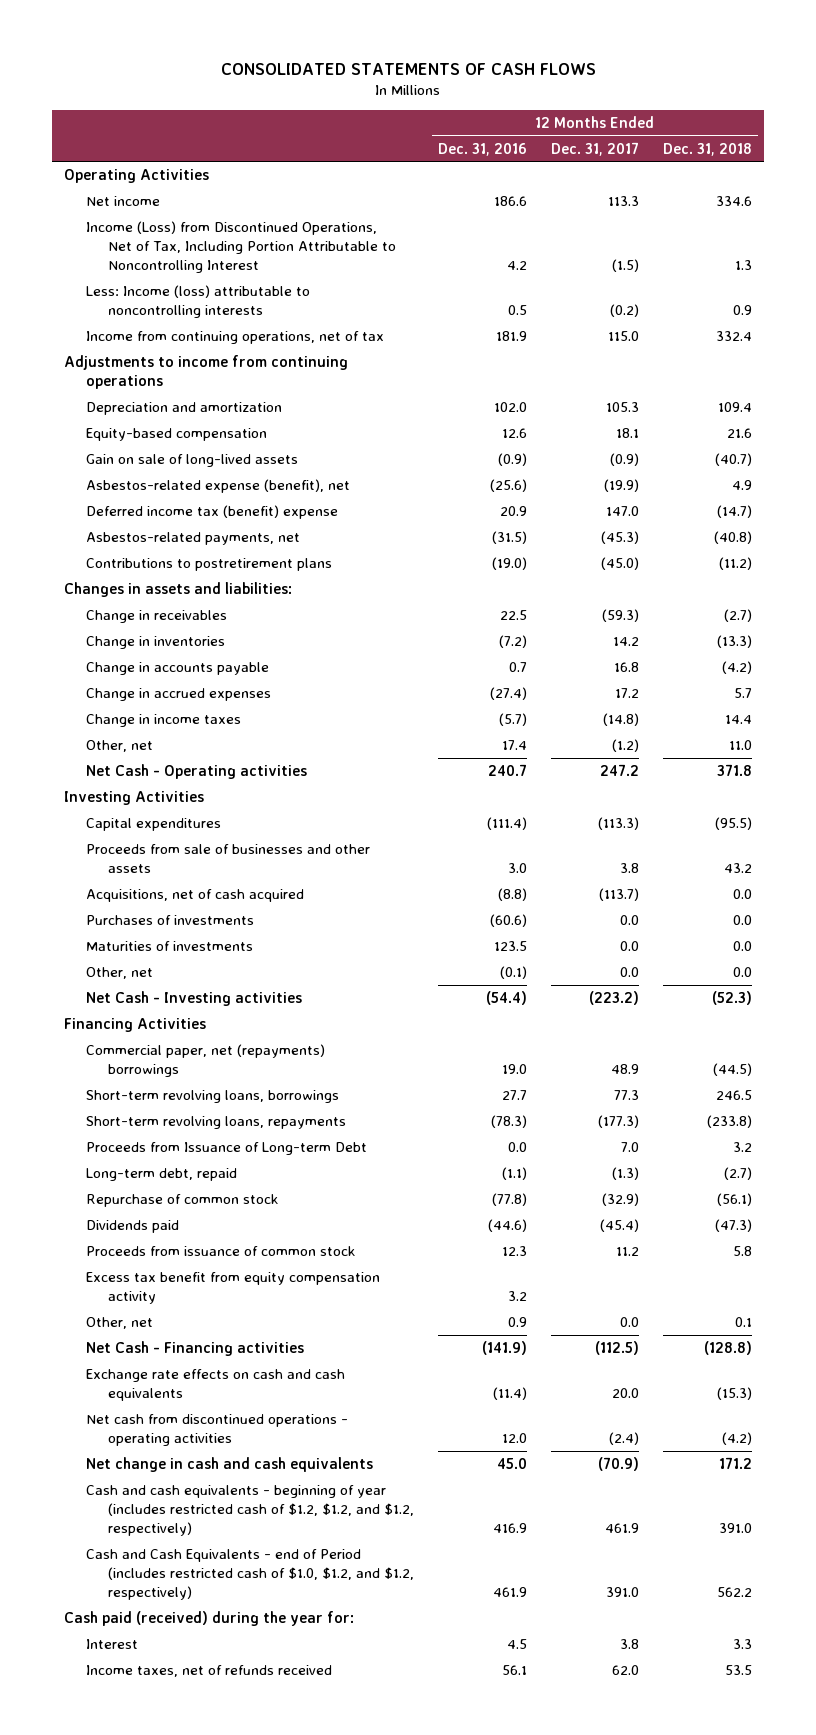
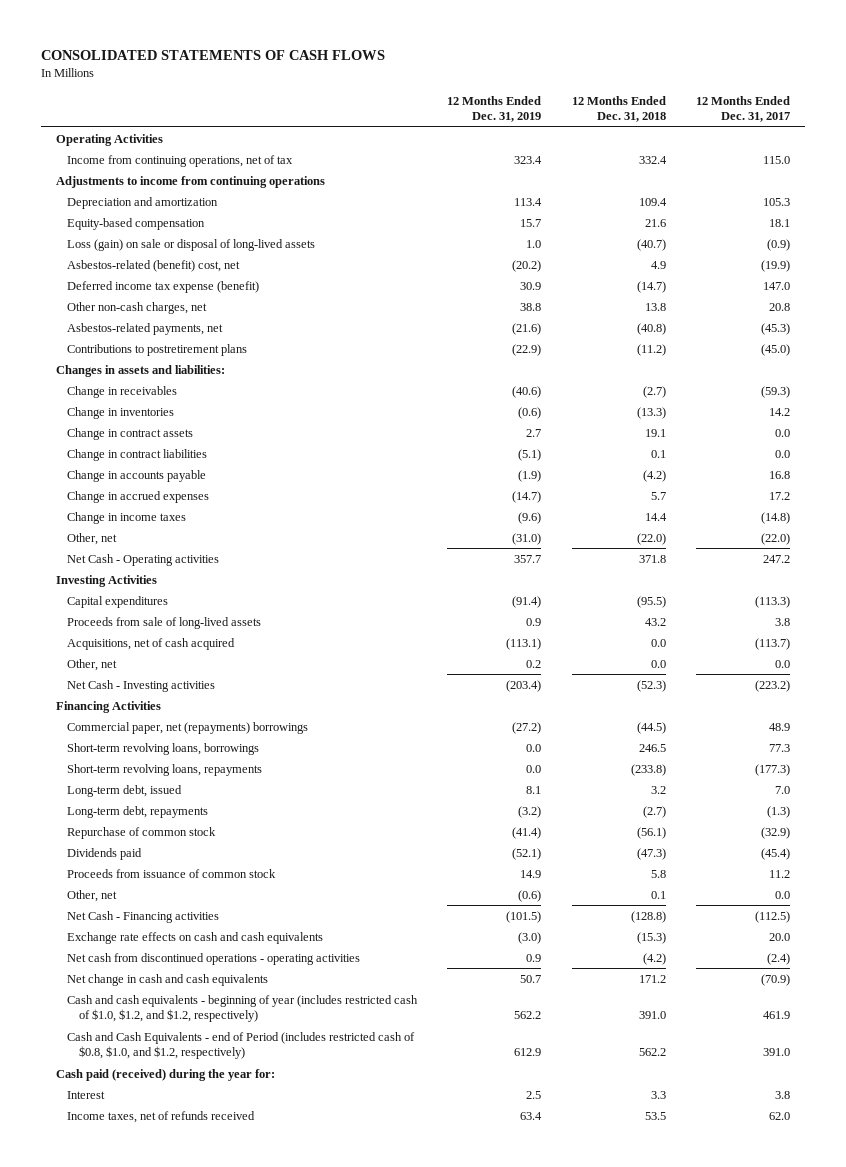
[437,142,527,156] Dec. 31, 2016 -> none
none -> [447,95,542,123] 12 Months Ended Dec. 31, 2019
[85,195,160,206] Net income -> none
[85,220,396,273] Income (Loss) from Discontinued Operations, Net of Tax, Including Portion Attributable to Noncontrolling Interest -> none
[85,284,310,318] Less: Income (loss) attributable to noncontrolling interests -> none
[85,453,298,467] Gain on sale of long-lived assets -> [67,238,316,251] Loss (gain) on sale or disposal of long-lived assets
[85,478,350,493] Asbestos-related expense (benefit), net -> [67,259,241,272] Asbestos-related (benefit) cost, net
[85,504,338,519] Deferred income tax (benefit) expense -> [67,280,260,293] Deferred income tax expense (benefit)
none -> [67,301,208,314] Other non-cash charges, net
none -> [67,427,194,440] Change in contract assets
none -> [67,448,208,461] Change in contract liabilities
[612,738,640,752] (1.2) -> [760,532,790,545] (22.0)
[729,739,753,750] 11.0 -> [636,532,666,545] (22.0)
[85,843,370,873] Proceeds from sale of businesses and other assets -> [67,616,262,629] Proceeds from sale of long-lived assets
[85,914,254,925] Purchases of investments -> none
[85,940,253,951] Maturities of investments -> none
[85,1141,367,1155] Proceeds from Issuance of Long-term Debt -> [67,784,183,797] Long-term debt, issued
[85,1167,237,1181] Long-term debt, repaid -> [67,805,209,818] Long-term debt, repayments
[85,1271,380,1304] Excess tax benefit from equity compensation activity -> none
[85,1484,414,1536] Cash and cash equivalents - beginning of year (includes restricted cash of $1.2, $1.2, and $1.2, respectively) -> [67,994,419,1023] Cash and cash equivalents - beginning of year (includes restricted cash of $1.0, $1.2, and $1.2, respectively)
[85,1548,414,1600] Cash and Cash Equivalents - end of Period (includes restricted cash of $1.0, $1.2, and $1.2, respectively) -> [67,1031,416,1060] Cash and Cash Equivalents - end of Period (includes restricted cash of $0.8, $1.0, and $1.2, respectively)

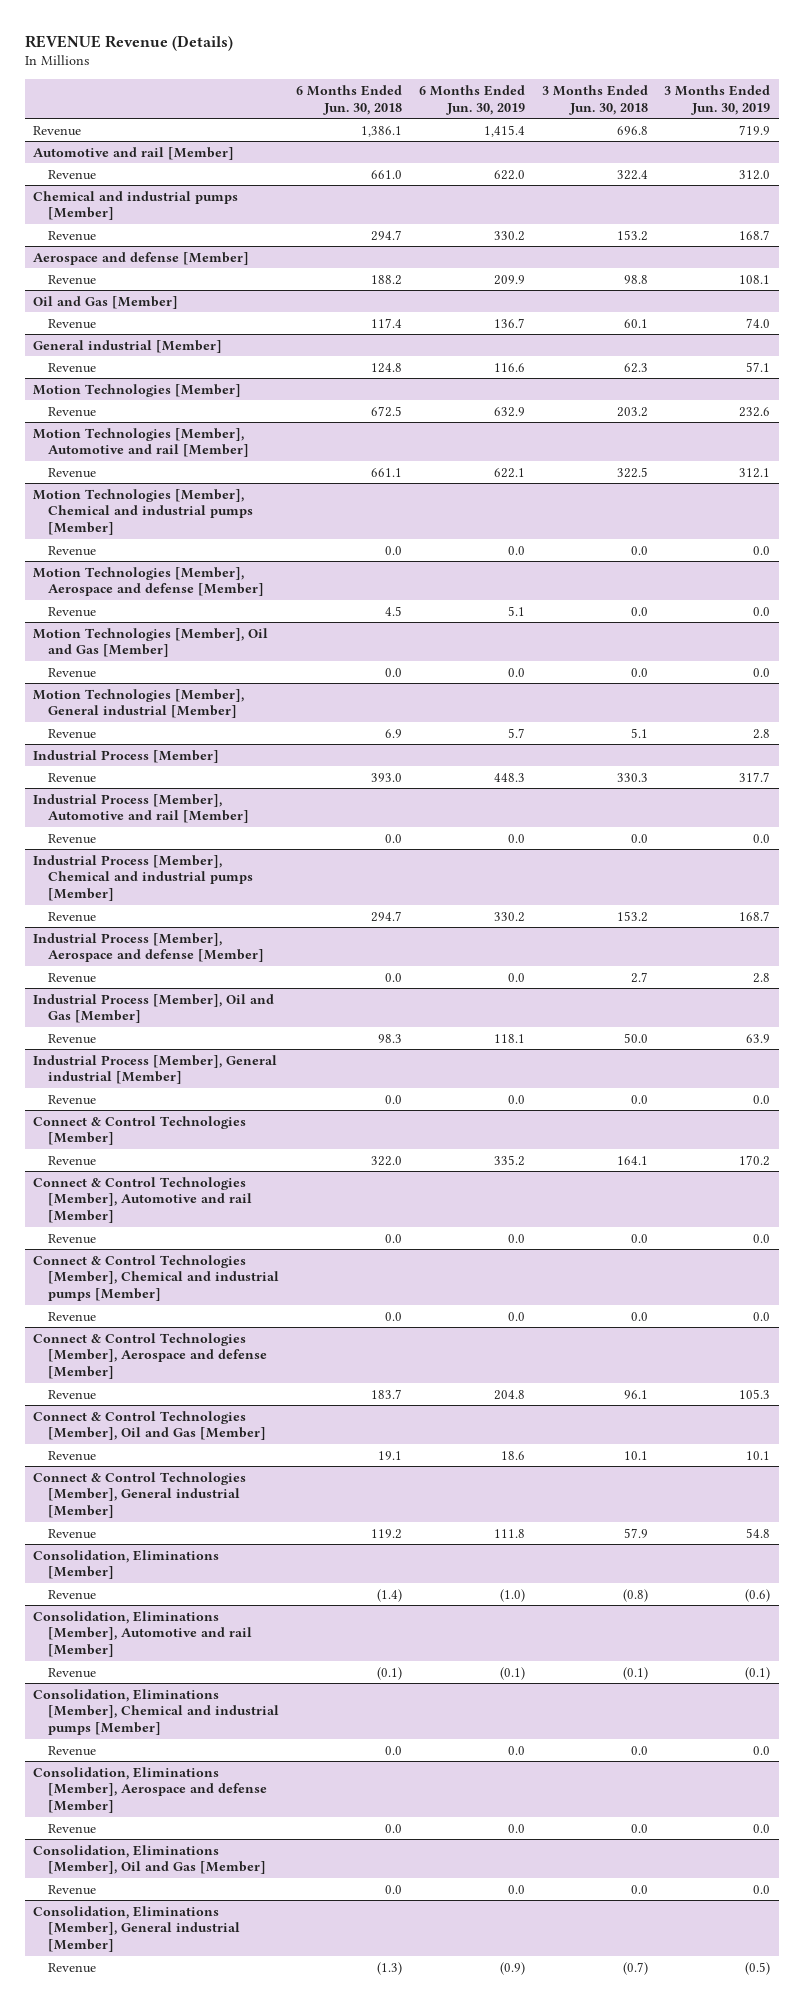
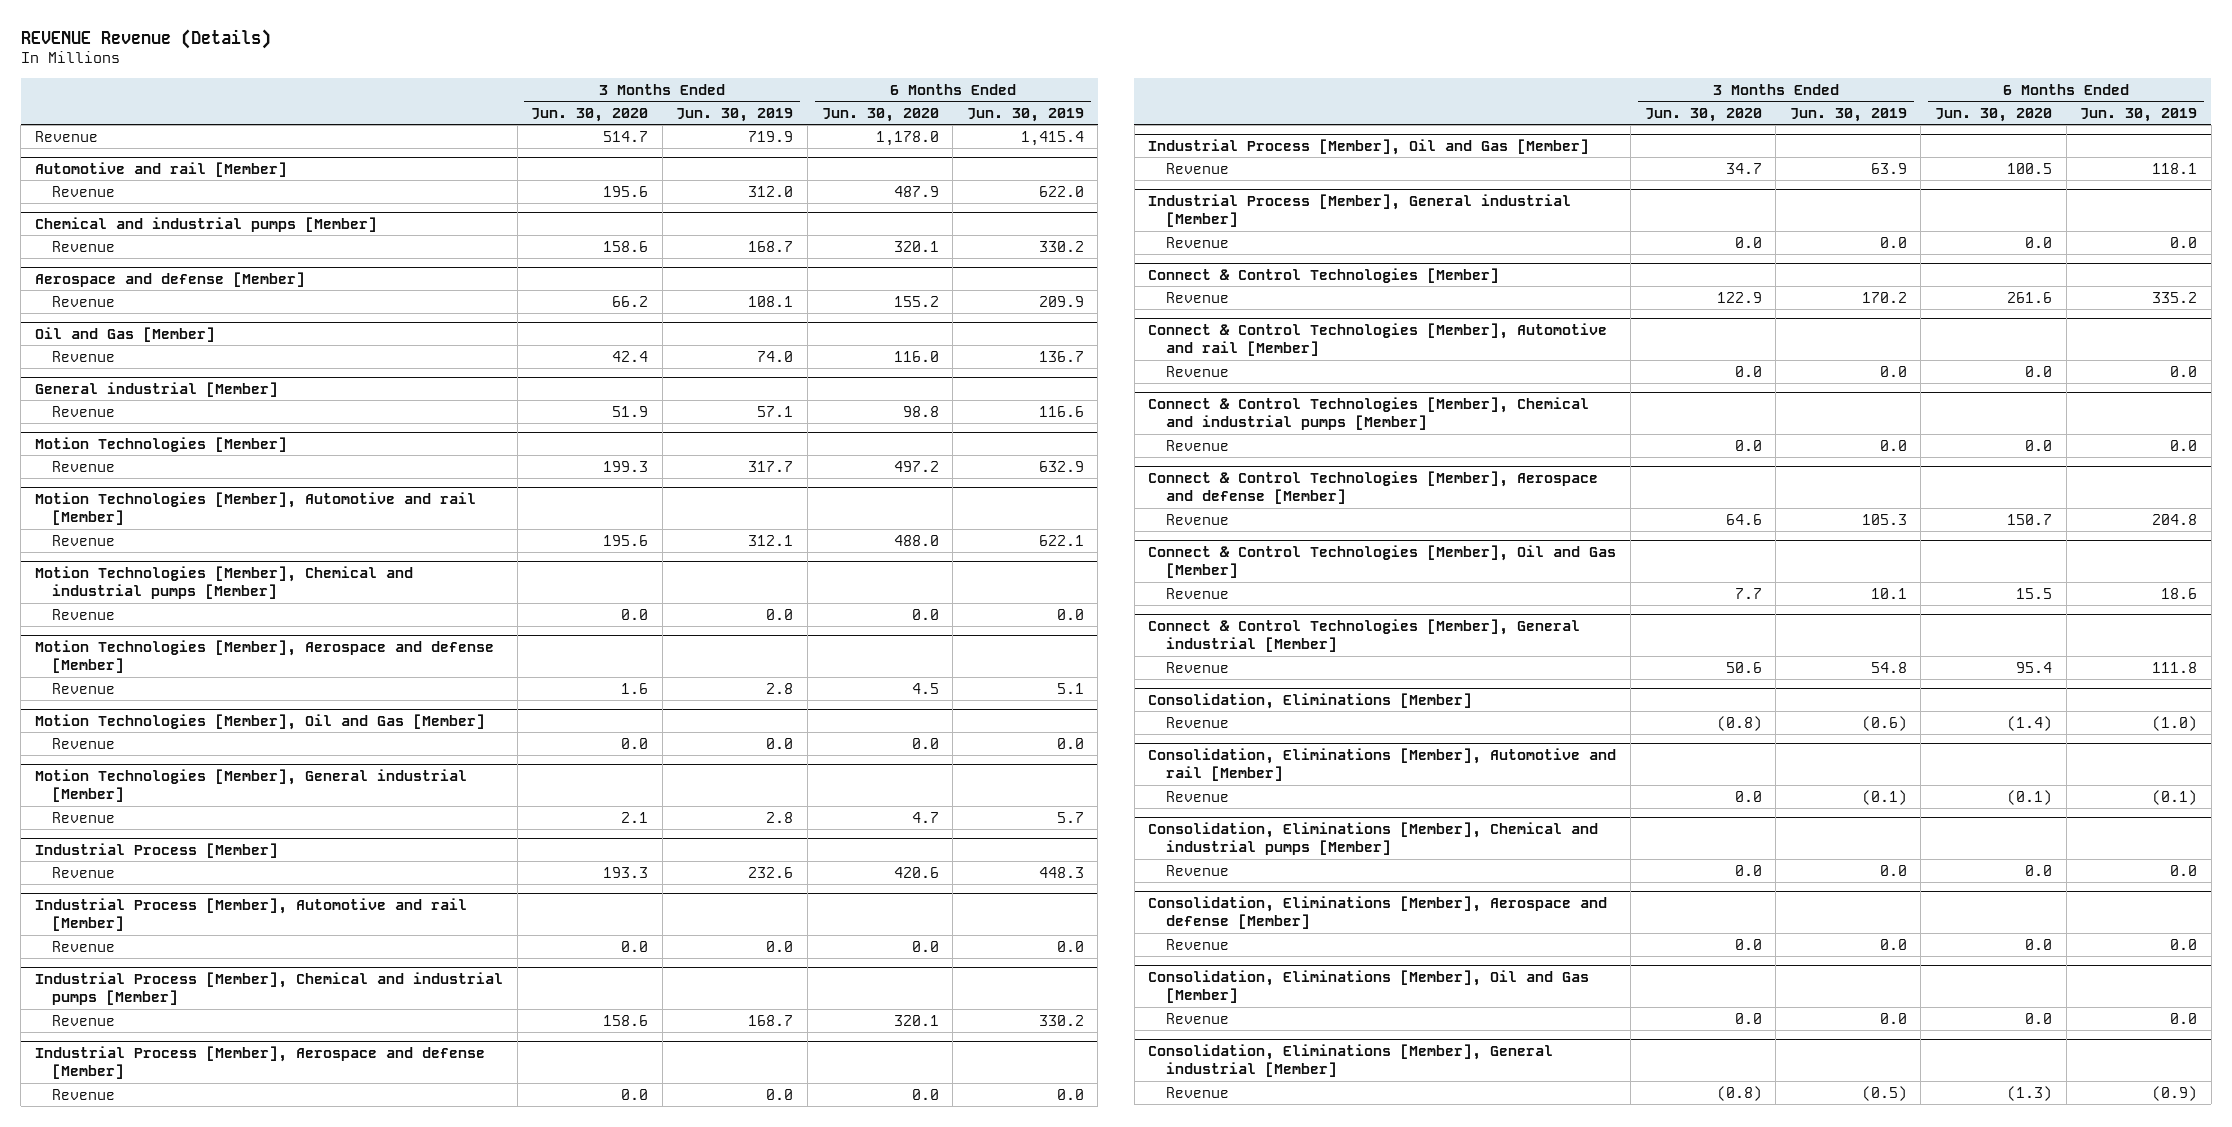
[296,85,403,115] 6 Months Ended Jun. 30, 2018 -> none
[541,85,648,115] 3 Months Ended Jun. 30, 2018 -> none
none -> [531,107,649,122] Jun. 30, 2020
none -> [821,107,939,122] Jun. 30, 2020
[739,406,771,417] 232.6 -> [748,460,794,472] 317.7
[753,606,771,616] 0.0 -> [766,682,794,694] 2.8
[739,771,771,782] 317.7 -> [748,866,794,878] 232.6
[753,972,771,983] 2.8 -> [766,1088,794,1100] 0.0

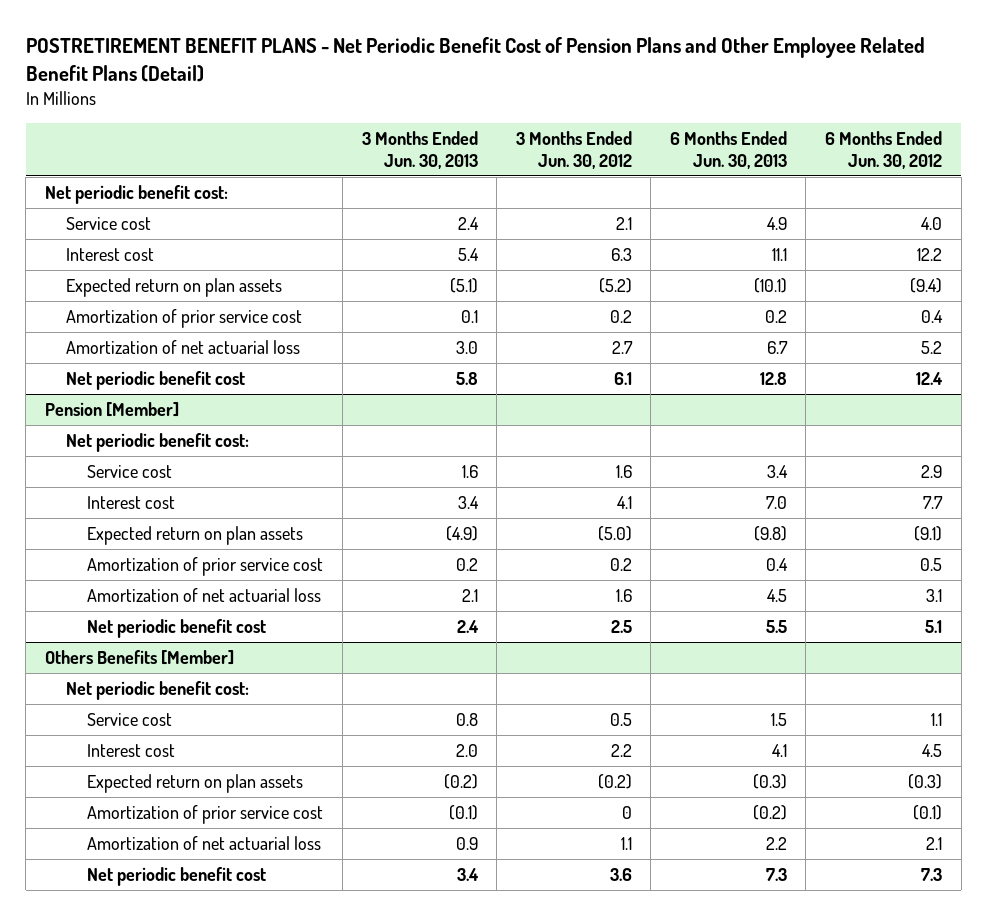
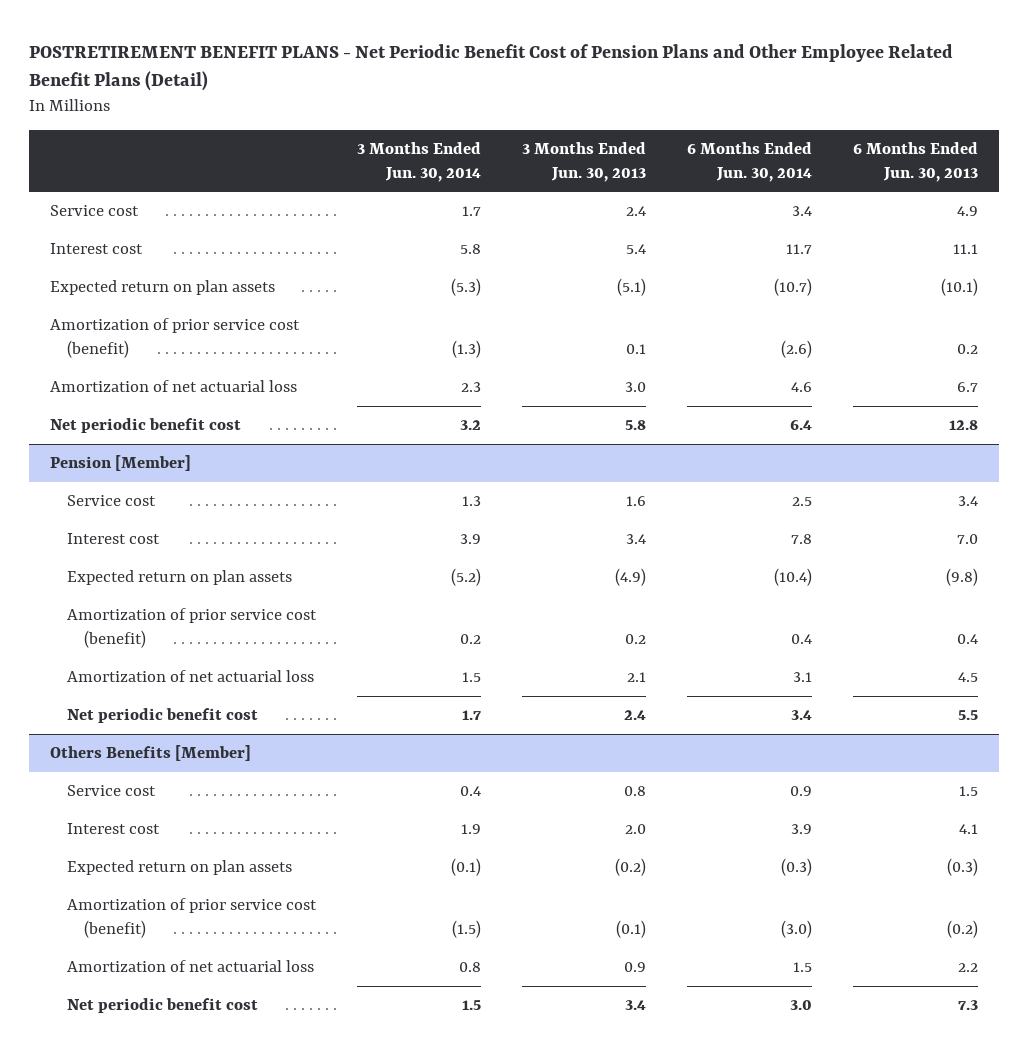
[515,131,632,169] 3 Months Ended Jun. 30, 2012 -> none
[824,131,942,169] 6 Months Ended Jun. 30, 2012 -> none
none -> [357,142,482,182] 3 Months Ended Jun. 30, 2014
none -> [687,142,813,182] 6 Months Ended Jun. 30, 2014
[44,185,228,205] Net periodic benefit cost: -> none
[66,309,303,329] Amortization of prior service cost -> [49,318,300,358] Amortization of prior service cost (benefit)
[66,433,250,453] Net periodic benefit cost: -> none
[87,557,324,577] Amortization of prior service cost -> [66,608,317,648] Amortization of prior service cost (benefit)
[66,681,250,701] Net periodic benefit cost: -> none
[87,805,324,825] Amortization of prior service cost -> [66,898,317,938] Amortization of prior service cost (benefit)

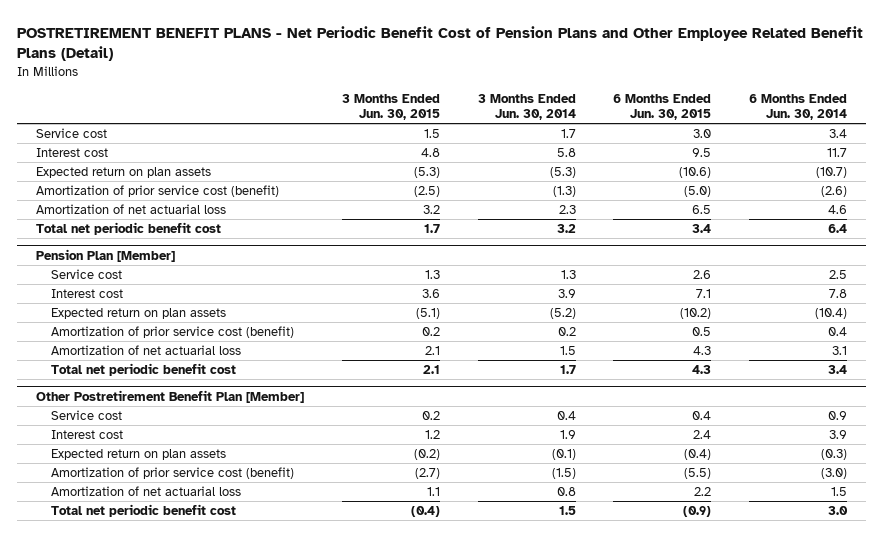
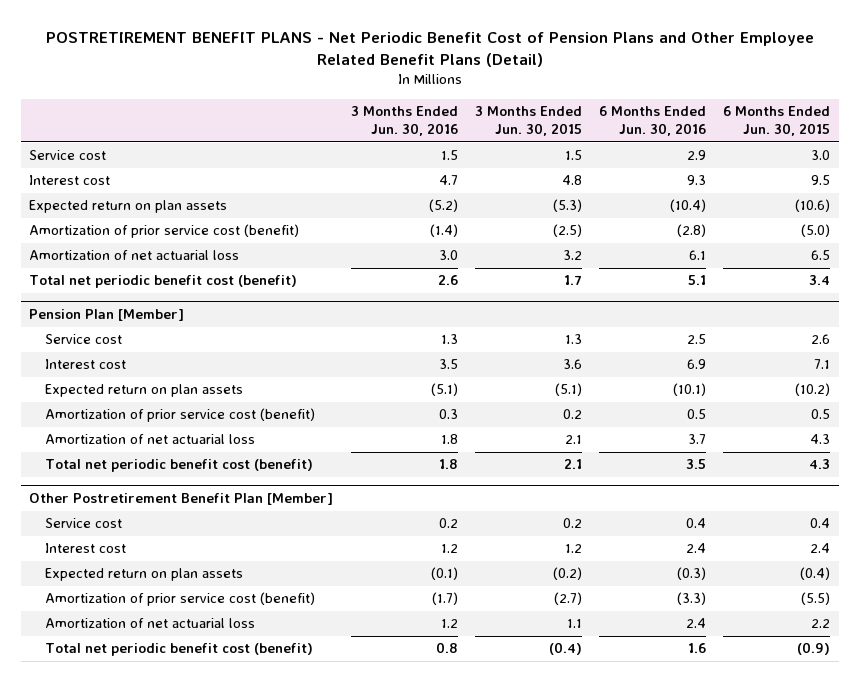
[477,93,576,121] 3 Months Ended Jun. 30, 2014 -> none
[749,93,848,121] 6 Months Ended Jun. 30, 2014 -> none
none -> [350,106,458,137] 3 Months Ended Jun. 30, 2016
none -> [599,106,707,137] 6 Months Ended Jun. 30, 2016
[36,222,222,236] Total net periodic benefit cost -> [29,275,298,289] Total net periodic benefit cost (benefit)
[50,363,236,377] Total net periodic benefit cost -> [44,459,313,473] Total net periodic benefit cost (benefit)
[50,504,236,518] Total net periodic benefit cost -> [44,643,313,657] Total net periodic benefit cost (benefit)

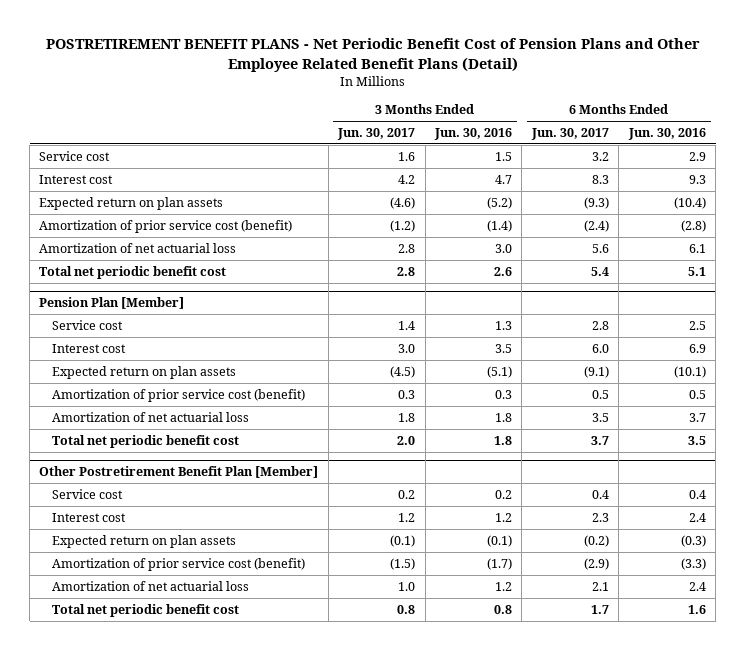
[474,106,582,137] 3 Months Ended Jun. 30, 2015 -> none
[723,106,831,137] 6 Months Ended Jun. 30, 2015 -> none
none -> [337,128,416,141] Jun. 30, 2017
none -> [530,128,609,141] Jun. 30, 2017
[29,275,298,289] Total net periodic benefit cost (benefit) -> [39,265,227,279] Total net periodic benefit cost
[44,459,313,473] Total net periodic benefit cost (benefit) -> [52,434,240,448] Total net periodic benefit cost
[44,643,313,657] Total net periodic benefit cost (benefit) -> [52,603,240,617] Total net periodic benefit cost

